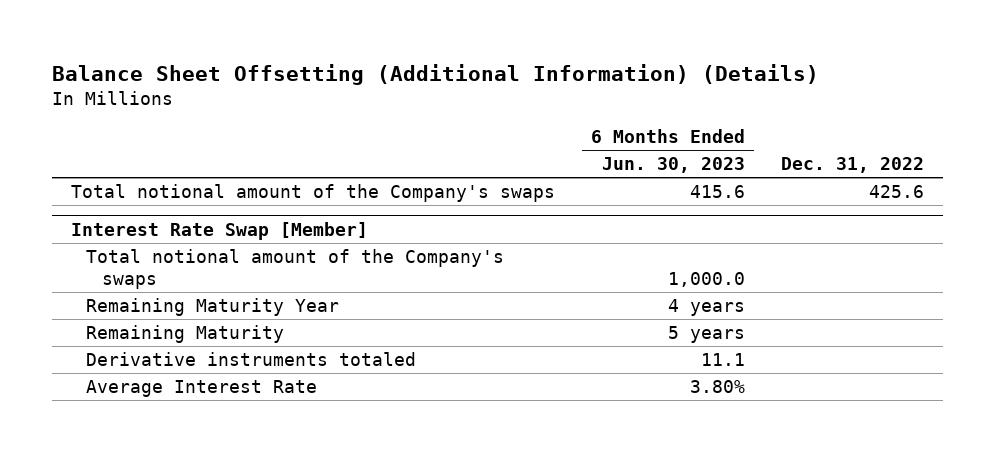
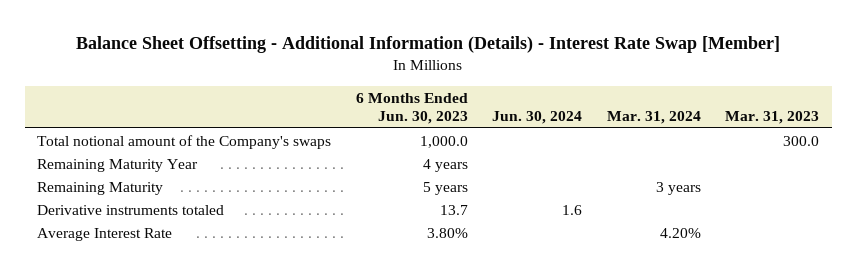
[52,63,820,85] Balance Sheet Offsetting (Additional Information) (Details) -> [76,36,781,54] Balance Sheet Offsetting - Additional Information (Details) - Interest Rate Swap [Member]
[781,157,925,174] Dec. 31, 2022 -> none
none -> [492,111,583,125] Jun. 30, 2024
none -> [606,111,701,125] Mar. 31, 2024
none -> [725,111,820,125] Mar. 31, 2023
[70,184,555,203] Total notional amount of the Company's swaps -> none
[70,222,368,241] Interest Rate Swap [Member] -> none
[701,353,746,367] 11.1 -> [439,204,468,215] 13.7

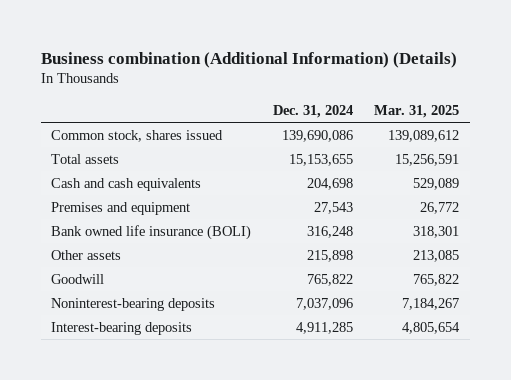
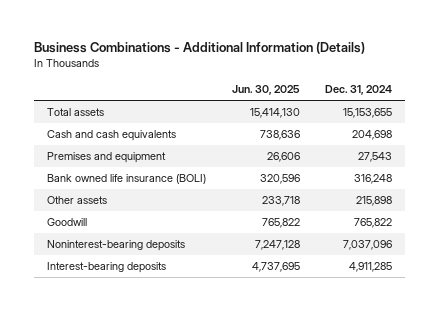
[40,51,457,68] Business combination (Additional Information) (Details) -> [34,41,366,54] Business Combinations - Additional Information (Details)
[374,104,460,118] Mar. 31, 2025 -> none
none -> [231,85,300,96] Jun. 30, 2025
[51,129,224,142] Common stock, shares issued -> none

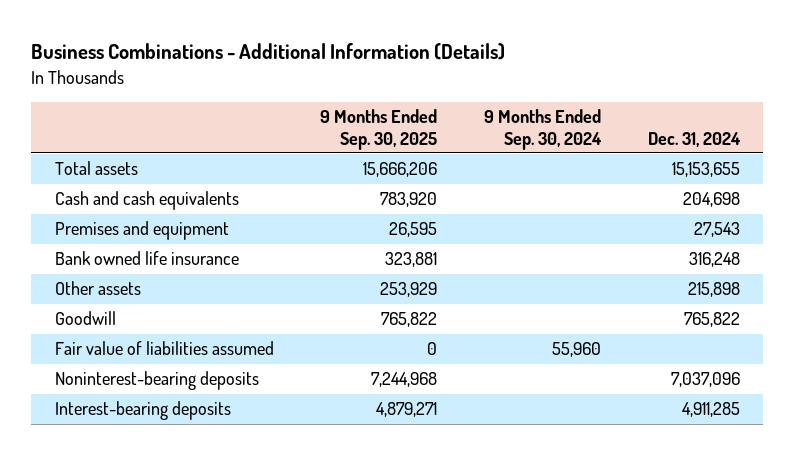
[231,85,300,96] Jun. 30, 2025 -> none
none -> [320,109,438,150] 9 Months Ended Sep. 30, 2025
none -> [483,109,602,150] 9 Months Ended Sep. 30, 2024
[47,174,207,185] Bank owned life insurance (BOLI) -> [54,251,239,266] Bank owned life insurance
none -> [54,341,274,356] Fair value of liabilities assumed

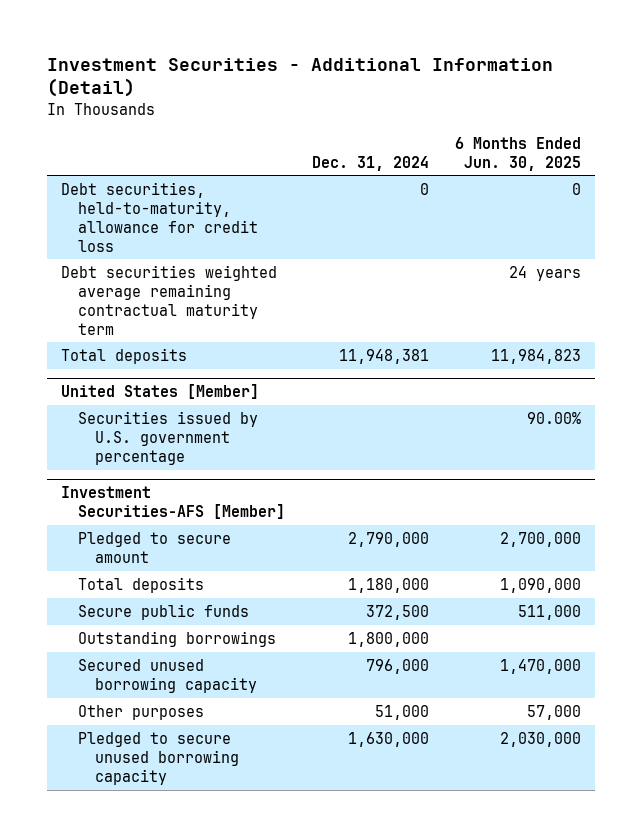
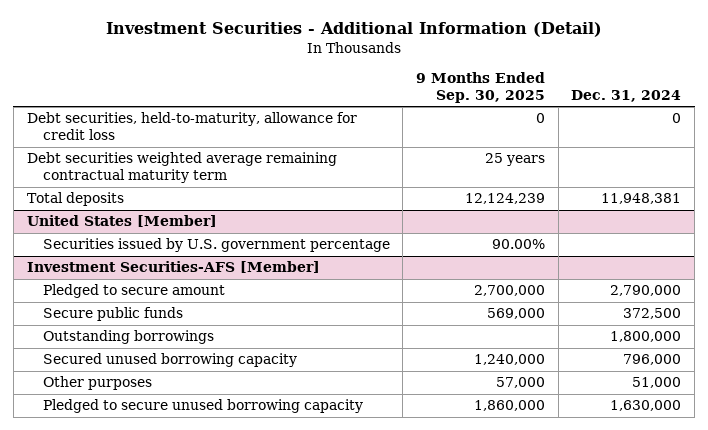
[455,136,582,171] 6 Months Ended Jun. 30, 2025 -> none
none -> [416,71,546,103] 9 Months Ended Sep. 30, 2025
[77,576,204,593] Total deposits -> none

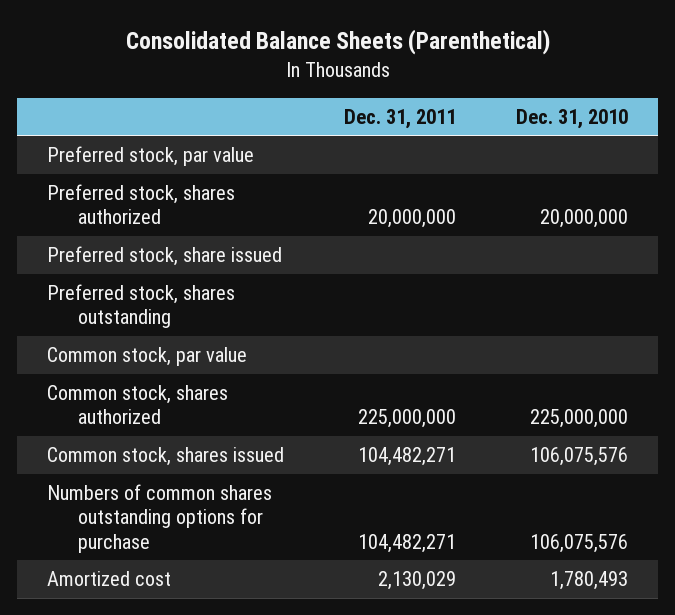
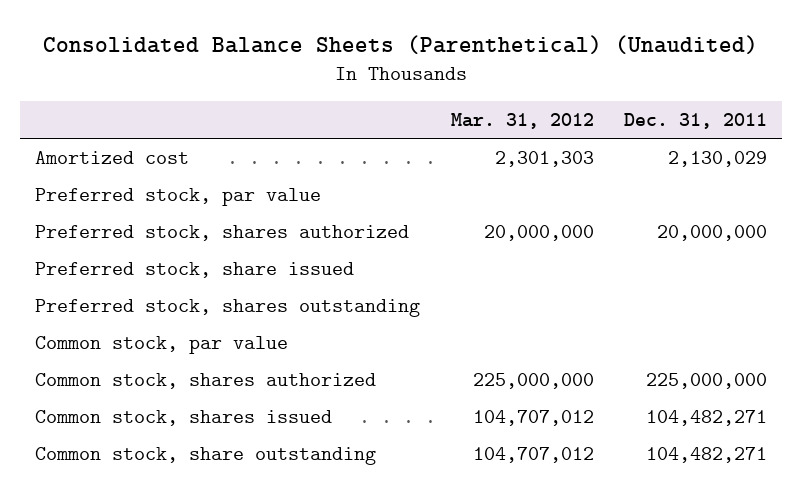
[125,29,550,56] Consolidated Balance Sheets (Parenthetical) -> [43,35,759,55] Consolidated Balance Sheets (Parenthetical) (Unaudited)
[515,108,628,129] Dec. 31, 2010 -> none
none -> [450,113,594,130] Mar. 31, 2012
[47,571,172,587] Amortized cost -> [35,150,190,164] Amortized cost
[47,484,273,553] Numbers of common shares outstanding options for purchase -> [35,446,377,465] Common stock, share outstanding

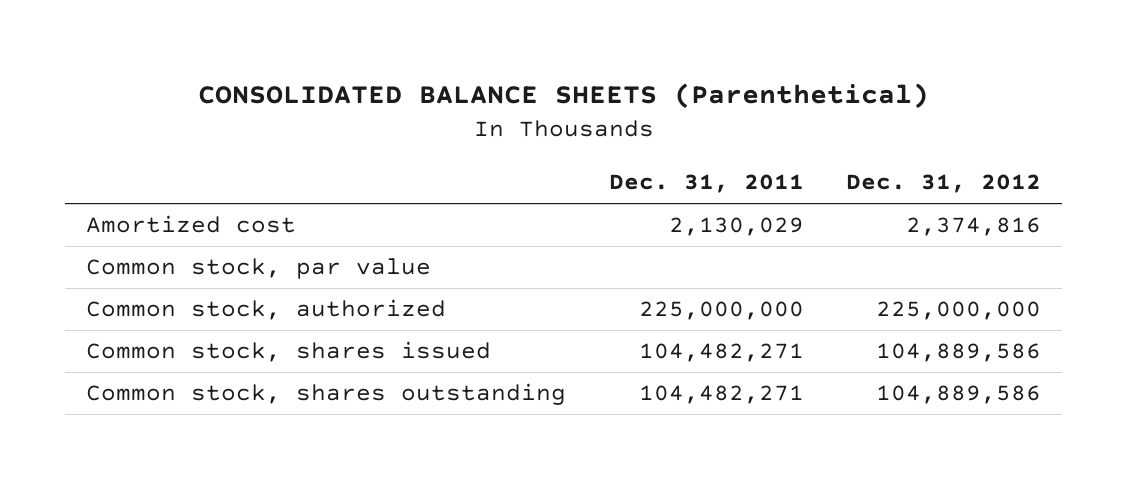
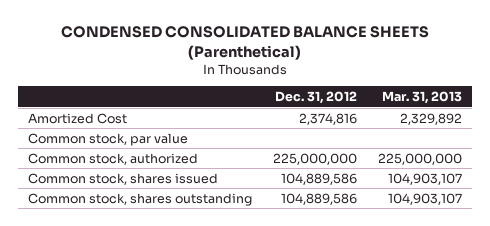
[197,82,929,109] CONSOLIDATED BALANCE SHEETS (Parenthetical) -> [61,26,430,60] CONDENSED CONSOLIDATED BALANCE SHEETS (Parenthetical)
[608,174,804,194] Dec. 31, 2011 -> none
none -> [381,91,462,105] Mar. 31, 2013
[85,215,296,234] Amortized cost -> [28,112,128,124] Amortized Cost

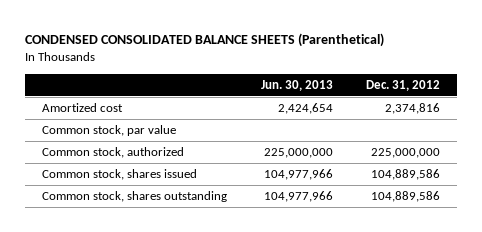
[381,91,462,105] Mar. 31, 2013 -> none
none -> [260,79,333,91] Jun. 30, 2013
[28,112,128,124] Amortized Cost -> [42,103,124,113] Amortized cost

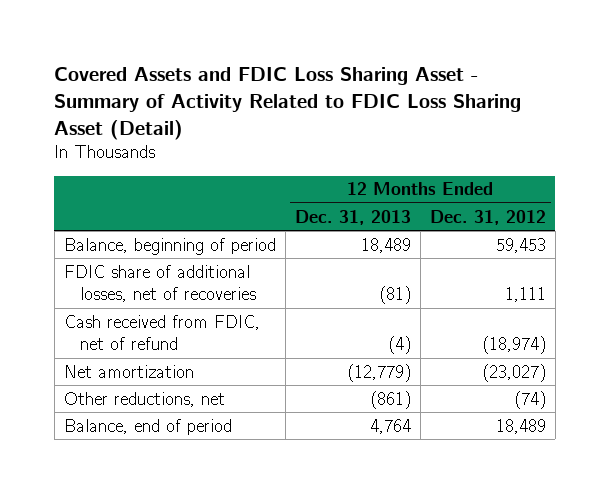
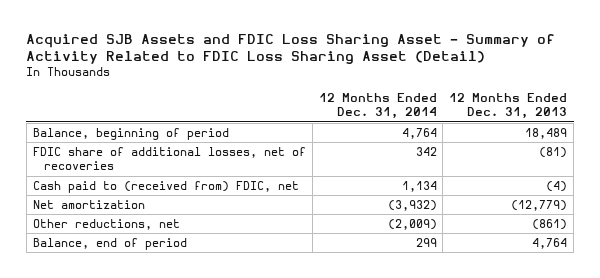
[54,67,522,140] Covered Assets and FDIC Loss Sharing Asset - Summary of Activity Related to FDIC Loss Sharing Asset (Detail) -> [26,33,556,65] Acquired SJB Assets and FDIC Loss Sharing Asset - Summary of Activity Related to FDIC Loss Sharing Asset (Detail)
[429,209,546,225] Dec. 31, 2012 -> none
none -> [318,92,437,120] 12 Months Ended Dec. 31, 2014
[63,314,260,351] Cash received from FDIC, net of refund -> [32,180,299,193] Cash paid to (received from) FDIC, net

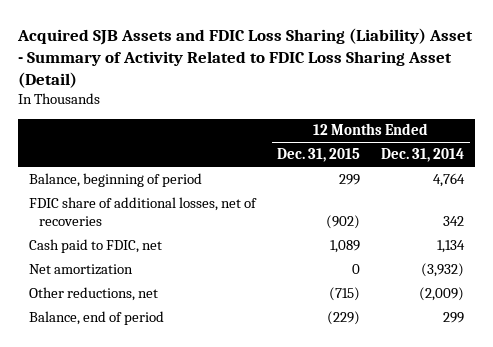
[26,33,556,65] Acquired SJB Assets and FDIC Loss Sharing Asset - Summary of Activity Related to FDIC Loss Sharing Asset (Detail) -> [17,27,474,89] Acquired SJB Assets and FDIC Loss Sharing (Liability) Asset - Summary of Activity Related to FDIC Loss Sharing Asset (Detail)
[449,92,568,120] 12 Months Ended Dec. 31, 2013 -> none
none -> [277,148,361,163] Dec. 31, 2015
[32,180,299,193] Cash paid to (received from) FDIC, net -> [29,238,163,253] Cash paid to FDIC, net

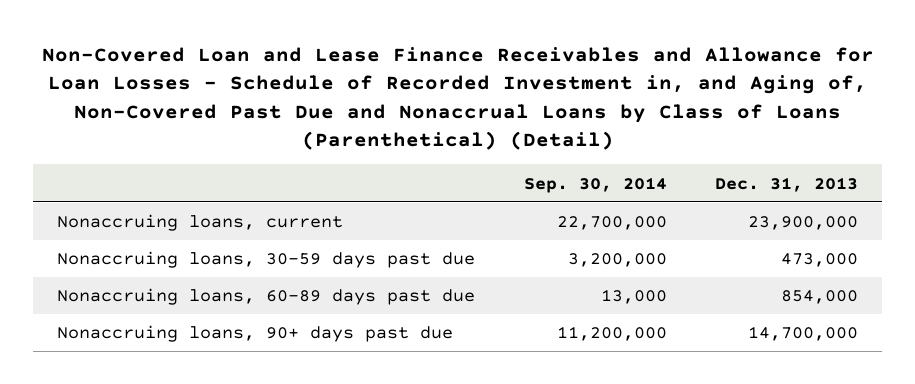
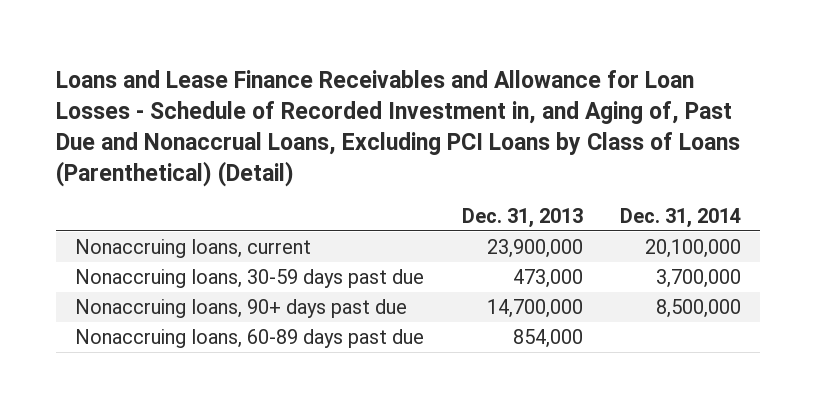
[41,47,874,151] Non-Covered Loan and Lease Finance Receivables and Allowance for Loan Losses - Schedule of Recorded Investment in, and Aging of, Non-Covered Past Due and Nonaccrual Loans by Class of Loans (Parenthetical) (Detail) -> [56,69,741,188] Loans and Lease Finance Receivables and Allowance for Loan Losses - Schedule of Recorded Investment in, and Aging of, Past Due and Nonaccrual Loans, Excluding PCI Loans by Class of Loans (Parenthetical) (Detail)
[523,176,667,193] Sep. 30, 2014 -> none
none -> [620,208,742,229] Dec. 31, 2014
[56,288,475,306] Nonaccruing loans, 60-89 days past due -> [75,328,425,348] Nonaccruing loans, 60-89 days past due

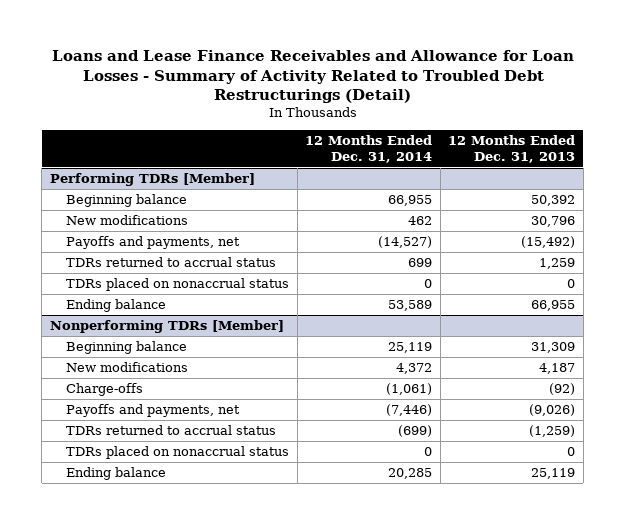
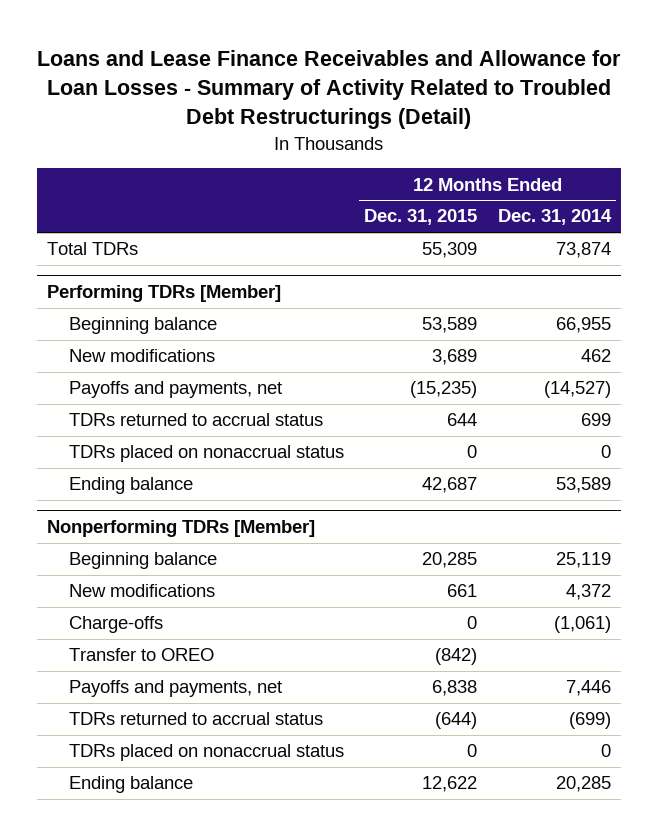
[448,134,576,163] 12 Months Ended Dec. 31, 2013 -> none
none -> [364,209,478,226] Dec. 31, 2015
none -> [47,242,139,256] Total TDRs
none -> [69,648,215,662] Transfer to OREO
[386,404,433,417] (7,446) -> [565,680,611,697] 7,446

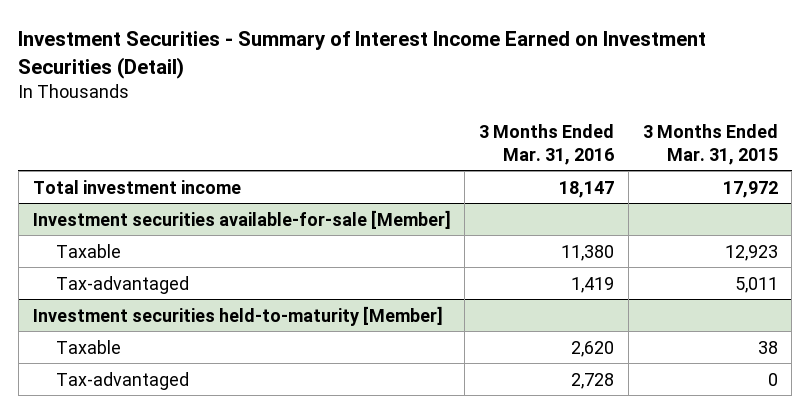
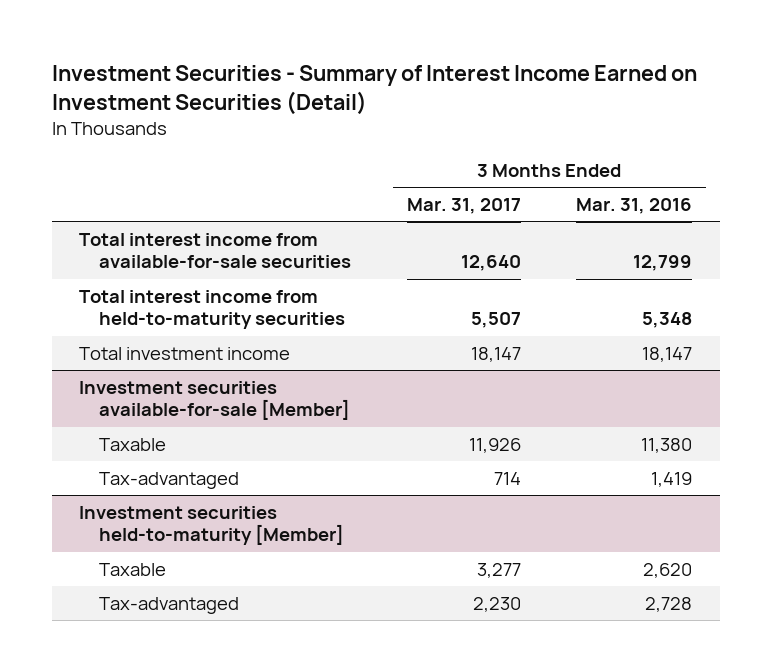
[642,124,778,165] 3 Months Ended Mar. 31, 2015 -> none
none -> [406,197,521,214] Mar. 31, 2017
none -> [79,232,352,269] Total interest income from available-for-sale securities
none -> [79,289,346,330] Total interest income from held-to-maturity securities

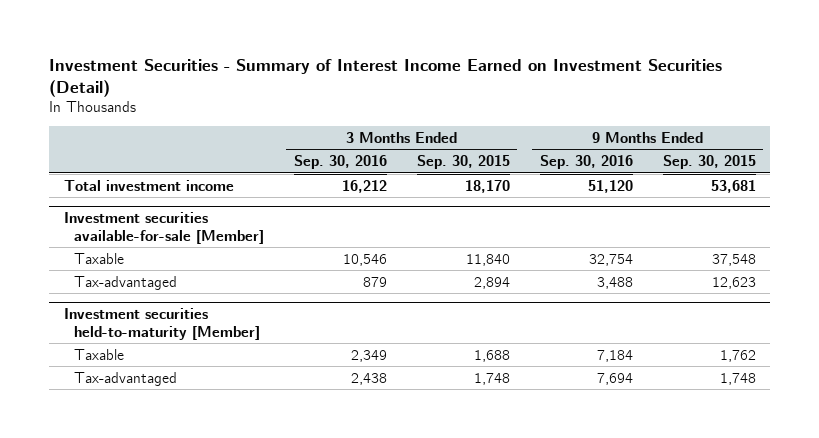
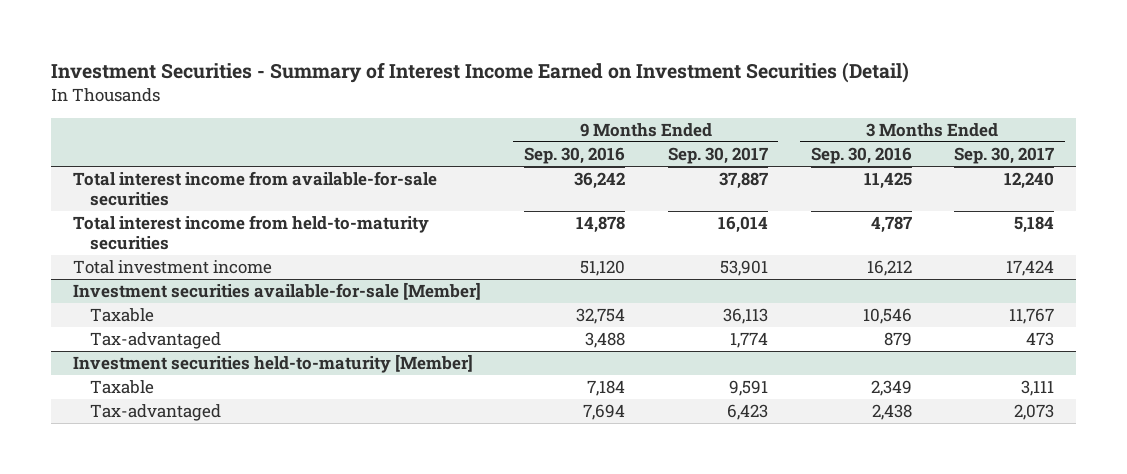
[416,155,510,170] Sep. 30, 2015 -> none
[662,155,756,170] Sep. 30, 2015 -> none
none -> [667,147,768,165] Sep. 30, 2017
none -> [954,147,1055,165] Sep. 30, 2017
none -> [72,171,437,207] Total interest income from available-for-sale securities
none -> [72,215,429,251] Total interest income from held-to-maturity securities

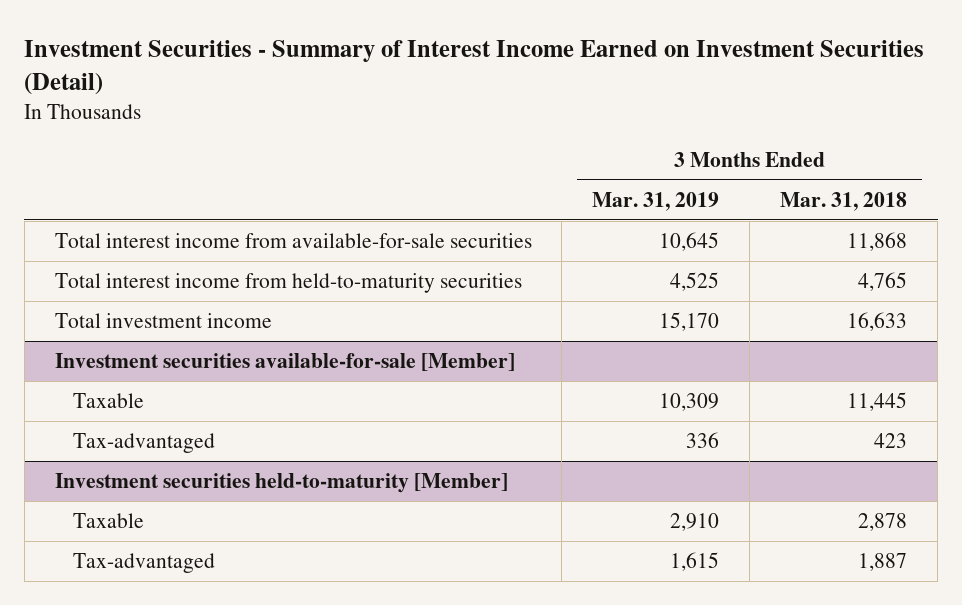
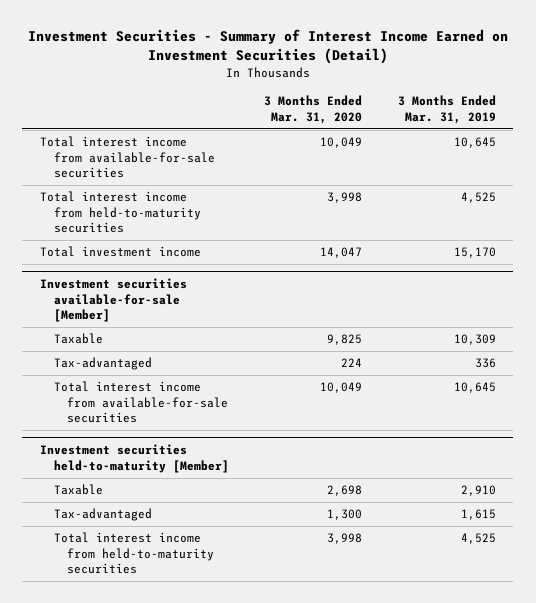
[780,191,908,211] Mar. 31, 2018 -> none
none -> [264,95,363,124] 3 Months Ended Mar. 31, 2020
none -> [53,381,229,424] Total interest income from available-for-sale securities
none -> [53,532,215,575] Total interest income from held-to-maturity securities

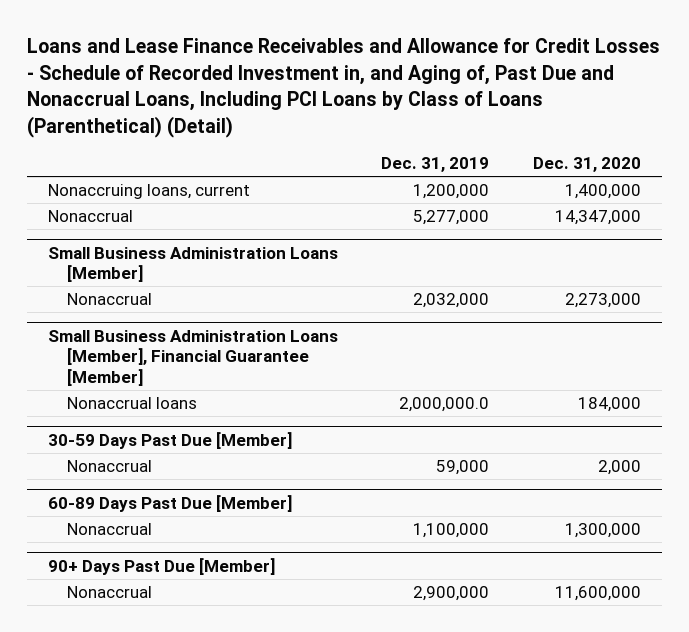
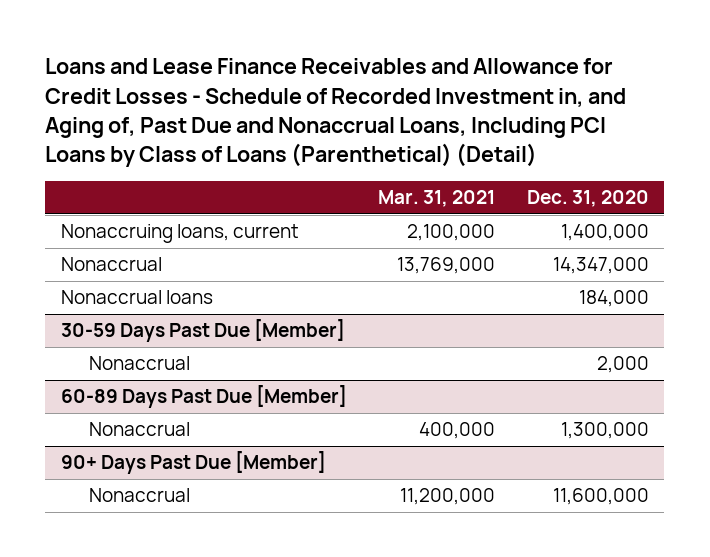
[381,157,490,173] Dec. 31, 2019 -> none
none -> [378,190,496,208] Mar. 31, 2021
[48,246,339,283] Small Business Administration Loans [Member] -> none
[67,293,153,306] Nonaccrual -> none
[48,329,339,387] Small Business Administration Loans [Member], Financial Guarantee [Member] -> none

